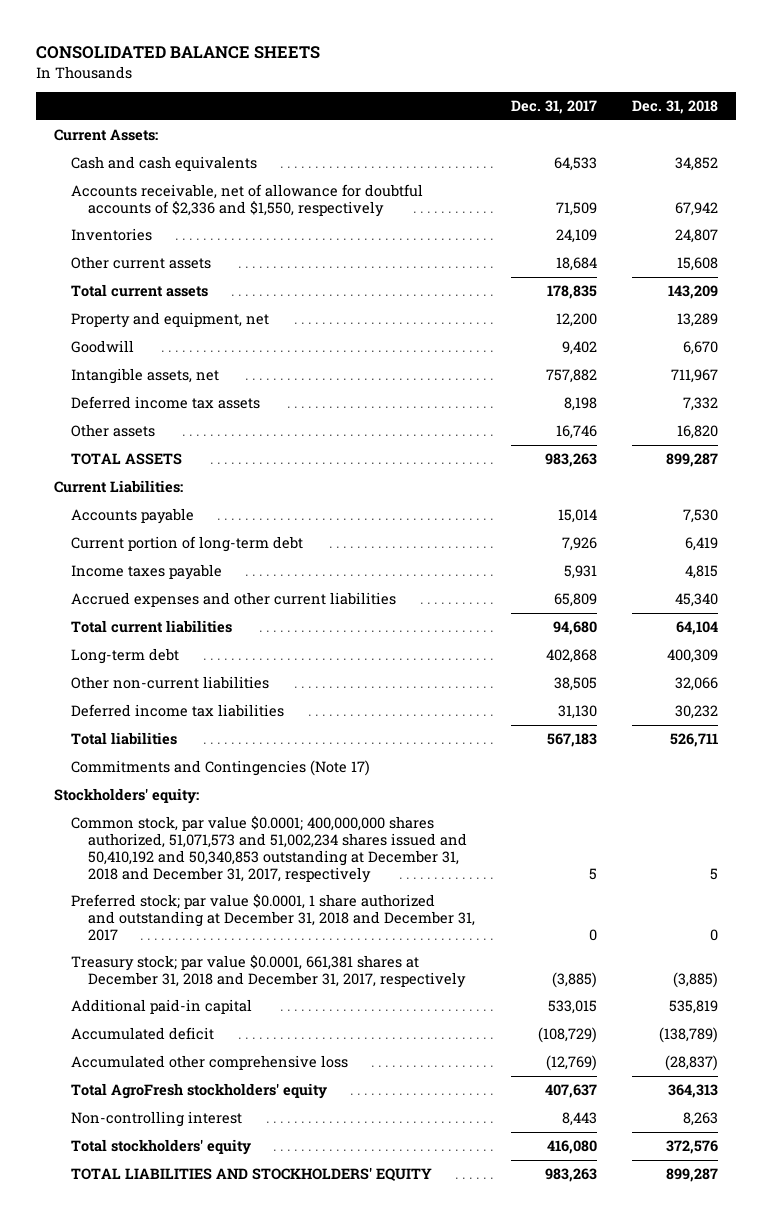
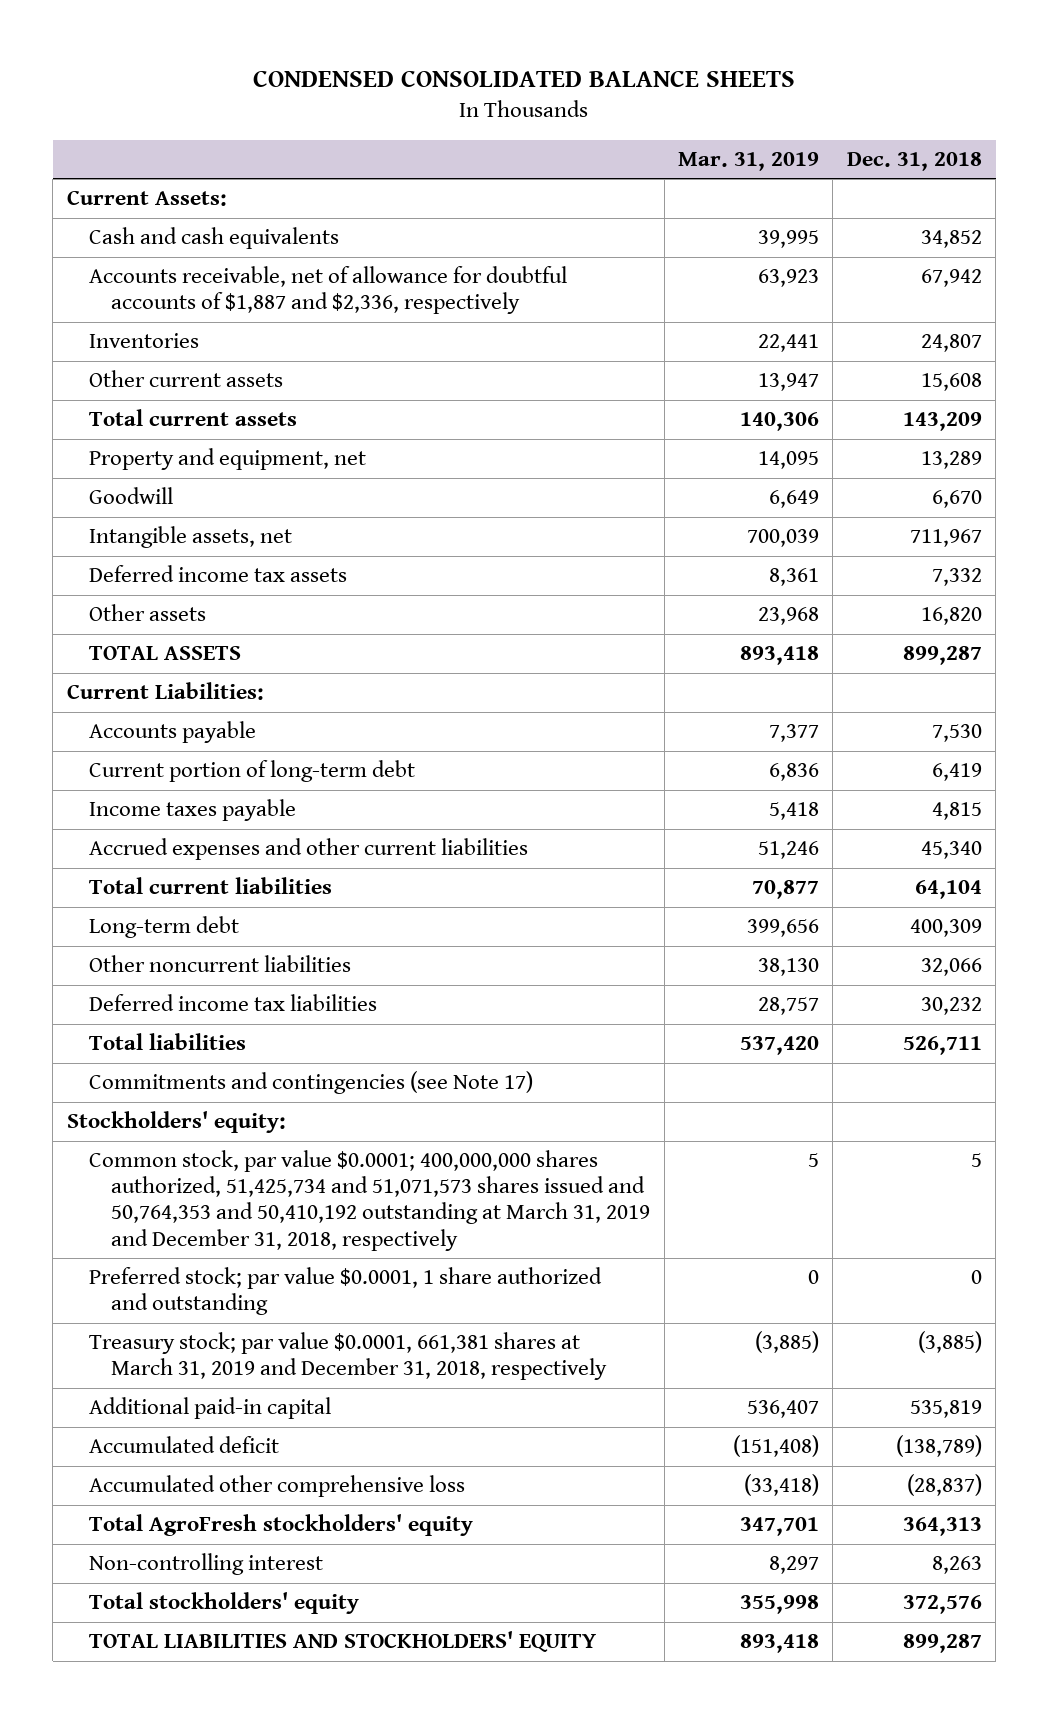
[35,46,320,60] CONSOLIDATED BALANCE SHEETS -> [253,70,796,88] CONDENSED CONSOLIDATED BALANCE SHEETS
[510,100,597,115] Dec. 31, 2017 -> none
none -> [678,151,820,171] Mar. 31, 2019
[70,184,423,217] Accounts receivable, net of allowance for doubtful accounts of $2,336 and $1,550, respectively -> [88,266,567,315] Accounts receivable, net of allowance for doubtful accounts of $1,887 and $2,336, respectively
[70,676,269,690] Other non-current liabilities -> [88,955,351,973] Other noncurrent liabilities
[70,760,370,777] Commitments and Contingencies (Note 17) -> [88,1071,533,1095] Commitments and contingencies (see Note 17)
[70,816,468,883] Common stock, par value $0.0001; 400,000,000 shares authorized, 51,071,573 and 51,002,234 shares issued and 50,410,192 and 50,340,853 outstanding at December 31, 2018 and December 31, 2017, respectively -> [88,1150,651,1251] Common stock, par value $0.0001; 400,000,000 shares authorized, 51,425,734 and 51,071,573 shares issued and 50,764,353 and 50,410,192 outstanding at March 31, 2019 and December 31, 2018, respectively
[70,894,476,941] Preferred stock; par value $0.0001, 1 share authorized and outstanding at December 31, 2018 and December 31, 2017 -> [88,1267,602,1316] Preferred stock; par value $0.0001, 1 share authorized and outstanding
[70,955,467,988] Treasury stock; par value $0.0001, 661,381 shares at December 31, 2018 and December 31, 2017, respectively -> [88,1332,608,1381] Treasury stock; par value $0.0001, 661,381 shares at March 31, 2019 and December 31, 2018, respectively

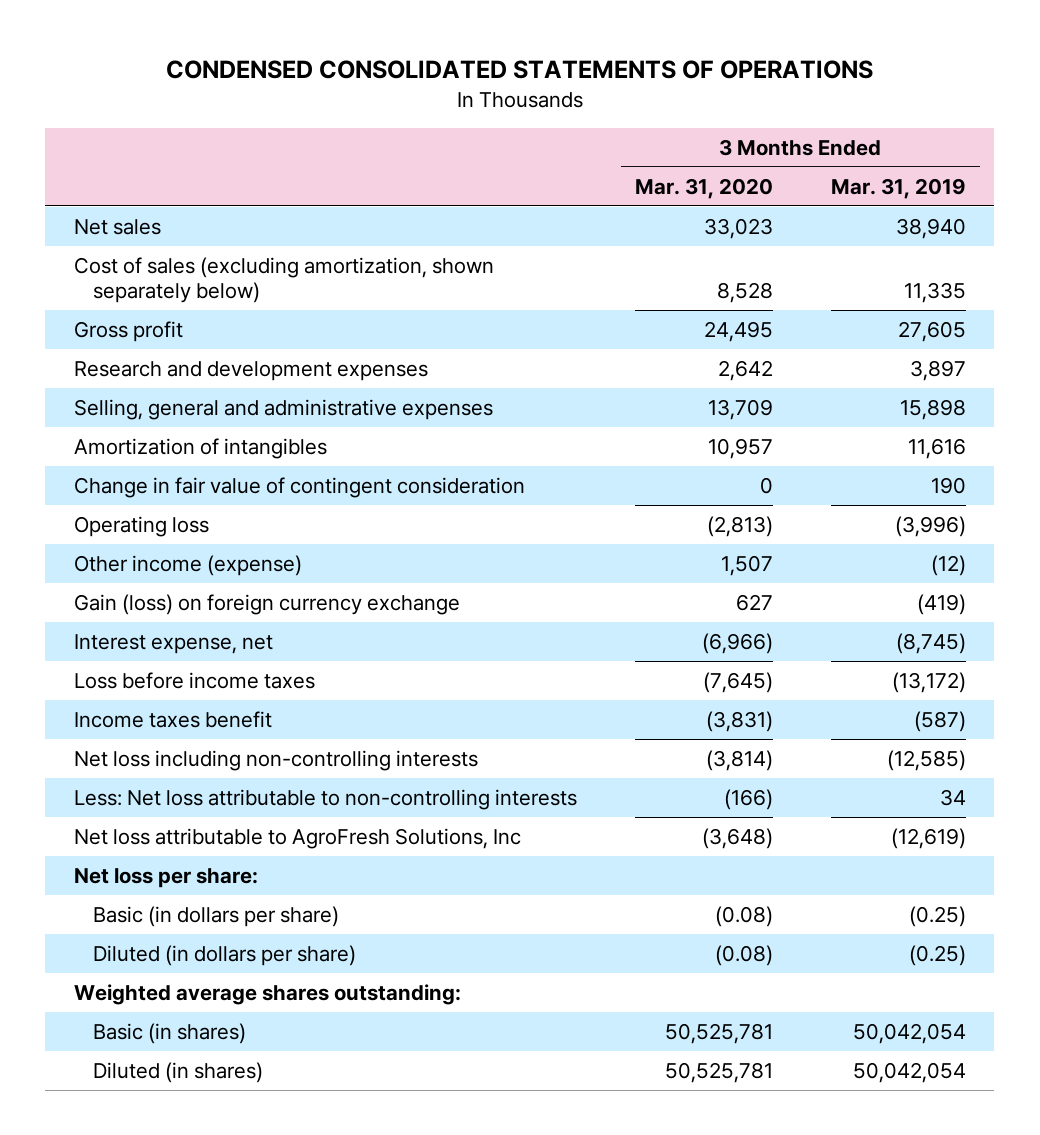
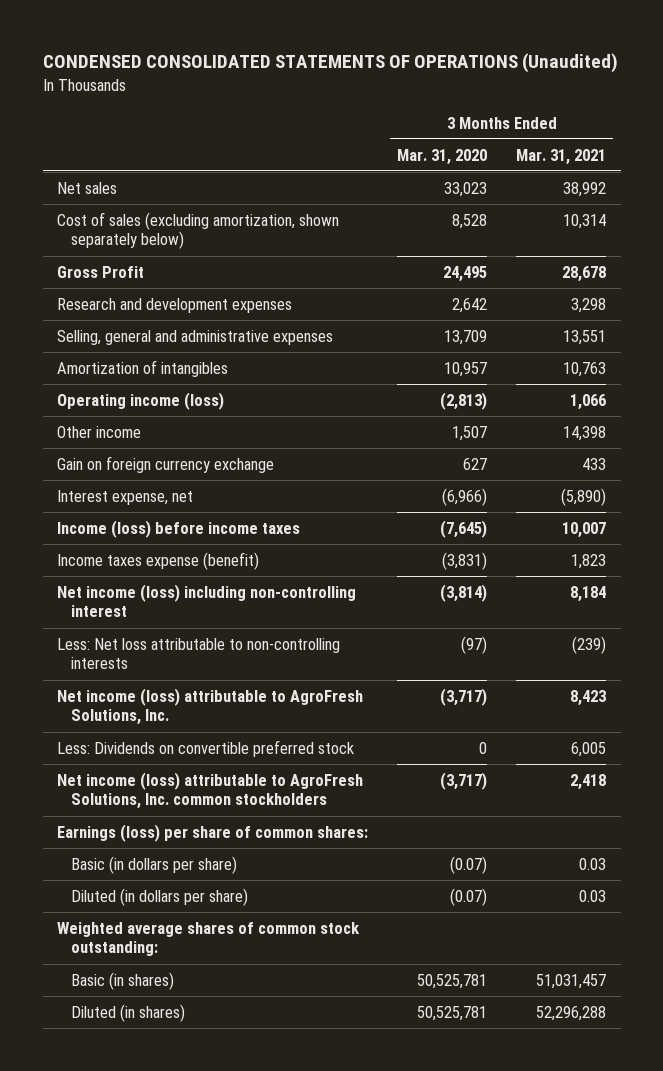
[165,60,873,80] CONDENSED CONSOLIDATED STATEMENTS OF OPERATIONS -> [42,53,618,74] CONDENSED CONSOLIDATED STATEMENTS OF OPERATIONS (Unaudited)
[830,177,966,199] Mar. 31, 2019 -> none
none -> [516,148,607,165] Mar. 31, 2021
[74,320,184,342] Gross profit -> [57,265,145,278] Gross Profit
[74,476,526,498] Change in fair value of contingent consideration -> none
[74,515,210,537] Operating loss -> [57,391,225,410] Operating income (loss)
[74,554,303,576] Other income (expense) -> [57,425,142,438] Other income
[74,593,461,615] Gain (loss) on foreign currency exchange -> [57,455,275,473] Gain on foreign currency exchange
[74,671,316,689] Loss before income taxes -> [57,519,301,538] Income (loss) before income taxes
[74,710,273,728] Income taxes benefit -> [57,551,260,570] Income taxes expense (benefit)
[74,749,479,771] Net loss including non-controlling interests -> [57,583,357,618] Net income (loss) including non-controlling interest
[723,788,773,810] (166) -> [461,635,488,654] (97)
[74,827,522,849] Net loss attributable to AgroFresh Solutions, Inc -> [57,687,364,726] Net income (loss) attributable to AgroFresh Solutions, Inc.
[701,827,773,849] (3,648) -> [440,687,488,706] (3,717)
none -> [57,739,355,757] Less: Dividends on convertible preferred stock
none -> [57,771,364,810] Net income (loss) attributable to AgroFresh Solutions, Inc. common stockholders
[74,867,259,888] Net loss per share: -> [57,823,369,842] Earnings (loss) per share of common shares:
[714,905,773,927] (0.08) -> [450,855,488,874] (0.07)
[714,944,773,966] (0.08) -> [450,887,488,906] (0.07)
[74,983,462,1005] Weighted average shares outstanding: -> [57,921,361,957] Weighted average shares of common stock outstanding:

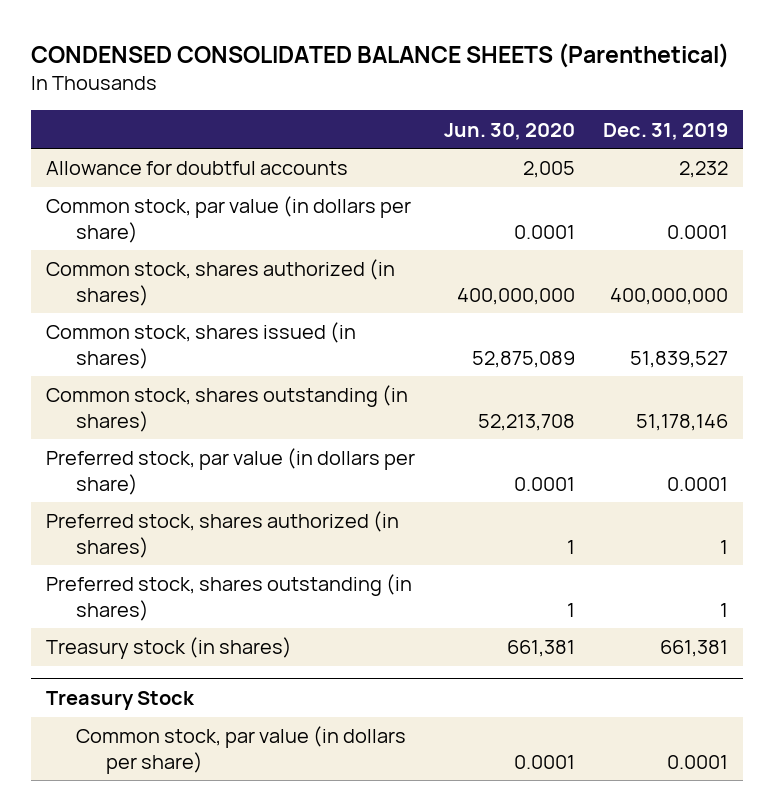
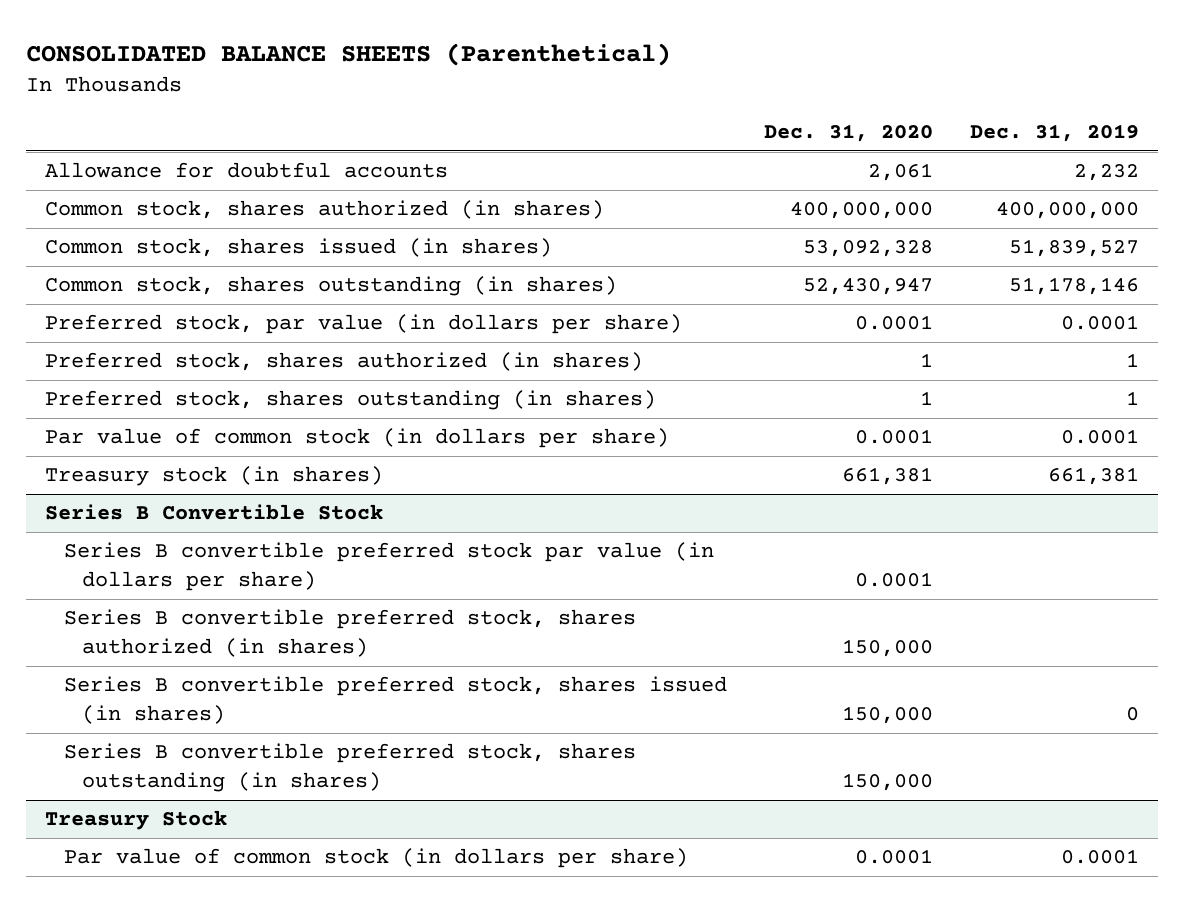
[31,42,730,68] CONDENSED CONSOLIDATED BALANCE SHEETS (Parenthetical) -> [26,42,672,66] CONSOLIDATED BALANCE SHEETS (Parenthetical)
[443,122,575,140] Jun. 30, 2020 -> none
none -> [763,124,933,143] Dec. 31, 2020
[45,196,411,243] Common stock, par value (in dollars per share) -> none
none -> [44,428,669,449] Par value of common stock (in dollars per share)
none -> [44,504,383,521] Series B Convertible Stock
none -> [63,542,714,592] Series B convertible preferred stock par value (in dollars per share)
none -> [63,609,636,658] Series B convertible preferred stock, shares authorized (in shares)
none -> [63,676,727,725] Series B convertible preferred stock, shares issued (in shares)
none -> [63,743,636,793] Series B convertible preferred stock, shares outstanding (in shares)
[75,726,406,774] Common stock, par value (in dollars per share) -> [63,848,688,869] Par value of common stock (in dollars per share)

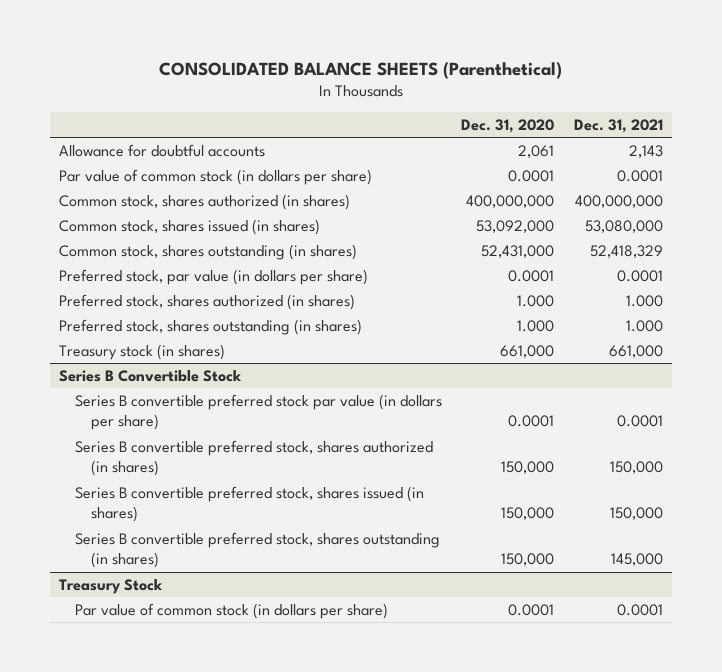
[969,124,1139,143] Dec. 31, 2019 -> none
none -> [573,119,663,134] Dec. 31, 2021
[44,428,669,449] Par value of common stock (in dollars per share) -> [59,168,373,185] Par value of common stock (in dollars per share)
[802,240,933,258] 53,092,328 -> [476,219,555,233] 53,092,000
[802,278,933,296] 52,430,947 -> [481,244,555,258] 52,431,000
[919,353,933,368] 1 -> [517,294,555,307] 1.000
[919,391,933,406] 1 -> [517,319,555,332] 1.000
[841,467,933,486] 661,381 -> [500,344,555,358] 661,000

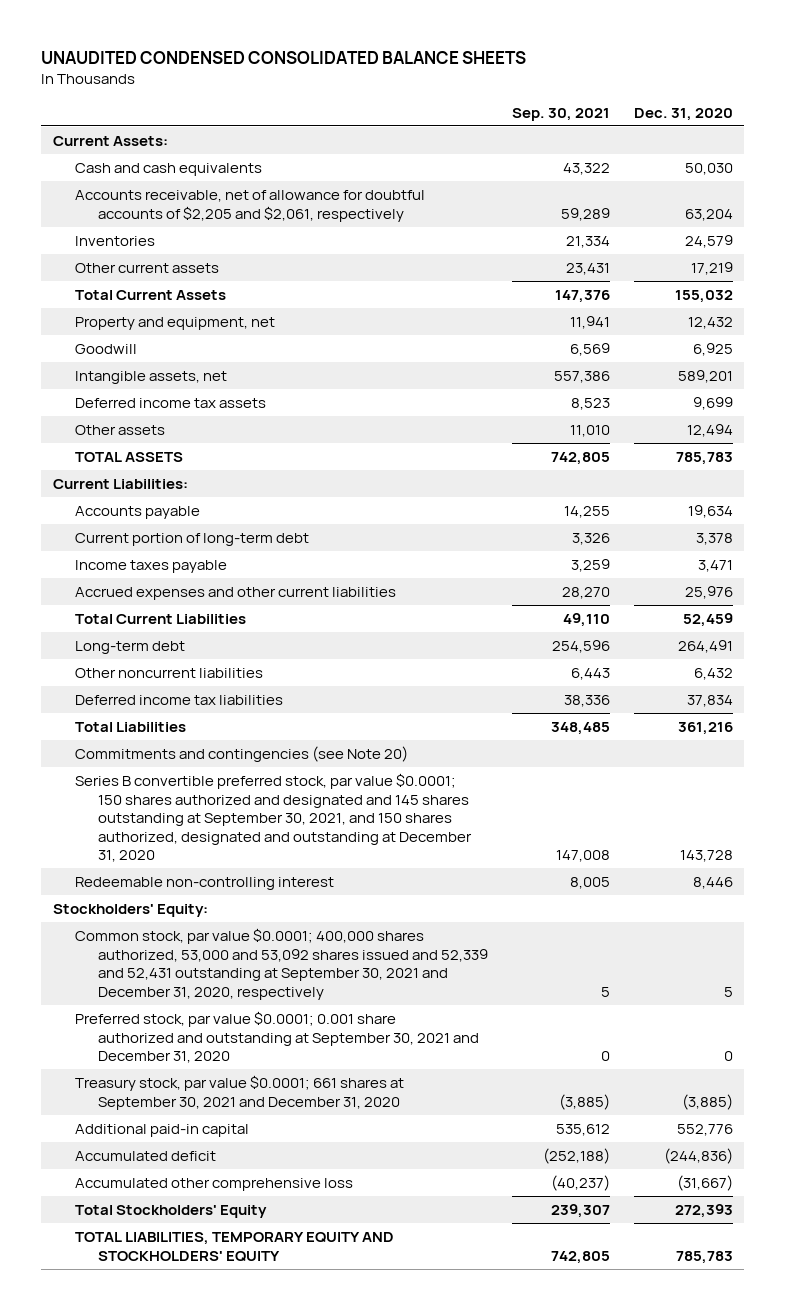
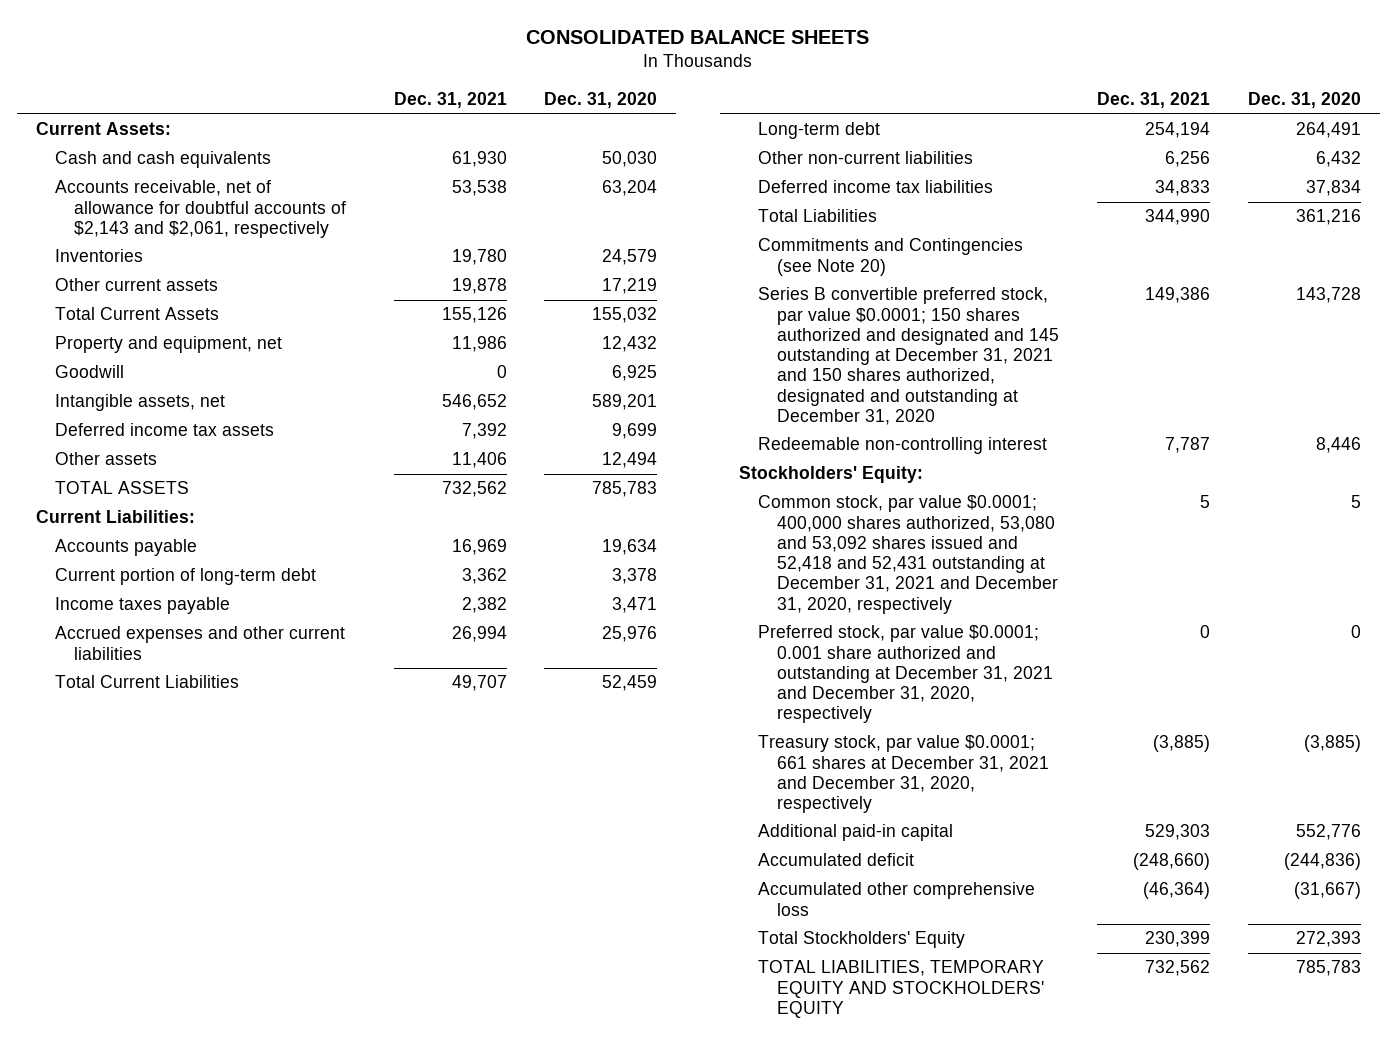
[40,50,526,64] UNAUDITED CONDENSED CONSOLIDATED BALANCE SHEETS -> [526,29,870,44] CONSOLIDATED BALANCE SHEETS
[511,107,610,121] Sep. 30, 2021 -> none
none -> [393,92,507,109] Dec. 31, 2021
[75,190,426,222] Accounts receivable, net of allowance for doubtful accounts of $2,205 and $2,061, respectively -> [54,180,346,238] Accounts receivable, net of allowance for doubtful accounts of $2,143 and $2,061, respectively
[75,668,264,679] Other noncurrent liabilities -> [758,151,974,165] Other non-current liabilities
[75,746,409,763] Commitments and contingencies (see Note 20) -> [758,238,1024,276] Commitments and Contingencies (see Note 20)
[75,773,473,863] Series B convertible preferred stock, par value $0.0001; 150 shares authorized and designated and 145 shares outstanding at September 30, 2021, and 150 shares authorized, designated and outstanding at December 31, 2020 -> [758,287,1060,425] Series B convertible preferred stock, par value $0.0001; 150 shares authorized and designated and 145 outstanding at December 31, 2021 and 150 shares authorized, designated and outstanding at December 31, 2020
[75,928,489,1000] Common stock, par value $0.0001; 400,000 shares authorized, 53,000 and 53,092 shares issued and 52,339 and 52,431 outstanding at September 30, 2021 and December 31, 2020, respectively -> [758,495,1059,614] Common stock, par value $0.0001; 400,000 shares authorized, 53,080 and 53,092 shares issued and 52,418 and 52,431 outstanding at December 31, 2021 and December 31, 2020, respectively
[75,1011,480,1064] Preferred stock, par value $0.0001; 0.001 share authorized and outstanding at September 30, 2021 and December 31, 2020 -> [758,625,1054,724] Preferred stock, par value $0.0001; 0.001 share authorized and outstanding at December 31, 2021 and December 31, 2020, respectively
[75,1075,405,1110] Treasury stock, par value $0.0001; 661 shares at September 30, 2021 and December 31, 2020 -> [758,735,1050,814] Treasury stock, par value $0.0001; 661 shares at December 31, 2021 and December 31, 2020, respectively

